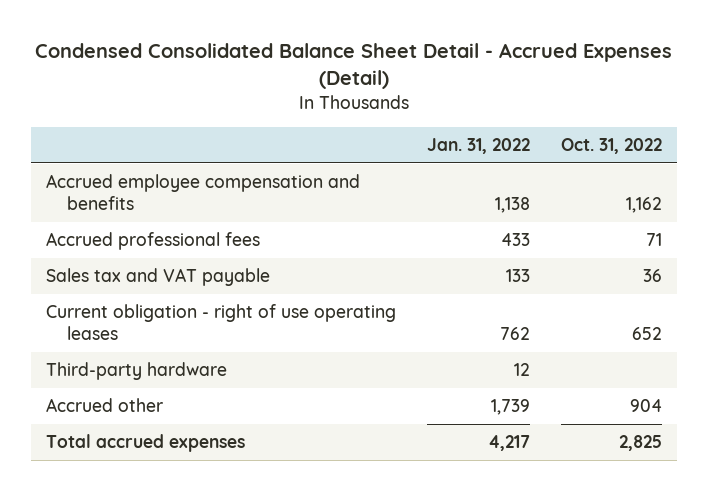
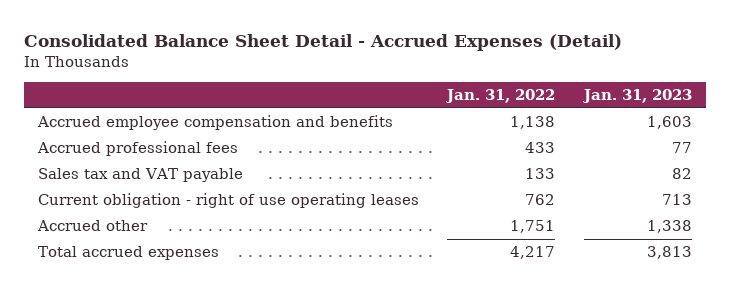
[35,43,673,90] Condensed Consolidated Balance Sheet Detail - Accrued Expenses (Detail) -> [24,34,623,52] Consolidated Balance Sheet Detail - Accrued Expenses (Detail)
[560,137,662,154] Oct. 31, 2022 -> none
none -> [581,89,692,104] Jan. 31, 2023
[46,362,228,381] Third-party hardware -> none
[491,399,531,416] 1,739 -> [510,220,556,234] 1,751

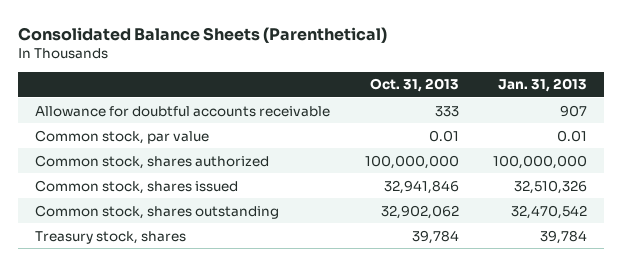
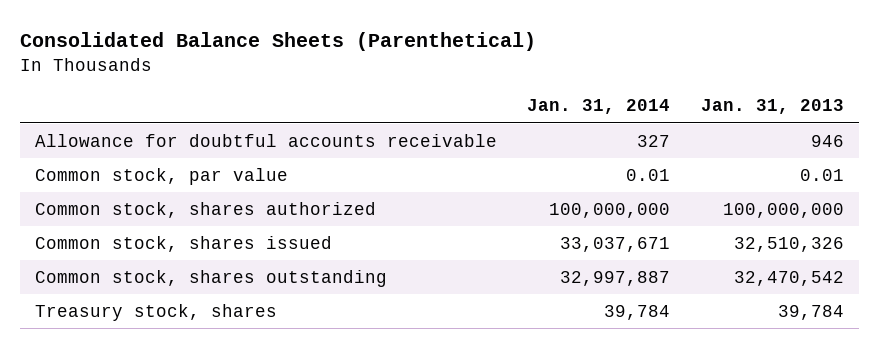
[369,78,459,93] Oct. 31, 2013 -> none
none -> [527,99,671,115] Jan. 31, 2014
[560,104,588,117] 907 -> [810,134,844,147] 946

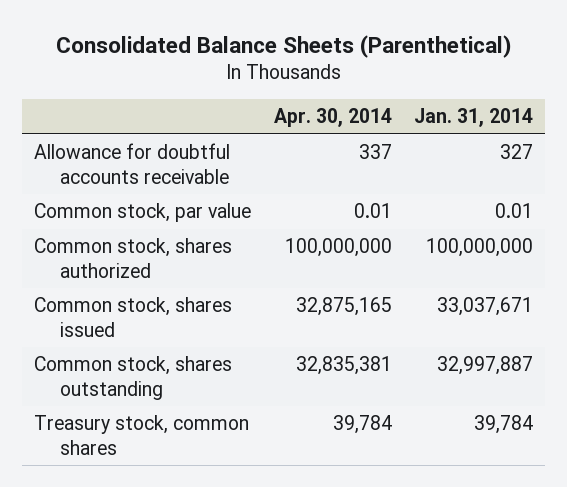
[700,99,844,115] Jan. 31, 2013 -> none
none -> [273,108,392,128] Apr. 30, 2014
[35,303,278,321] Treasury stock, shares -> [33,415,249,455] Treasury stock, common shares

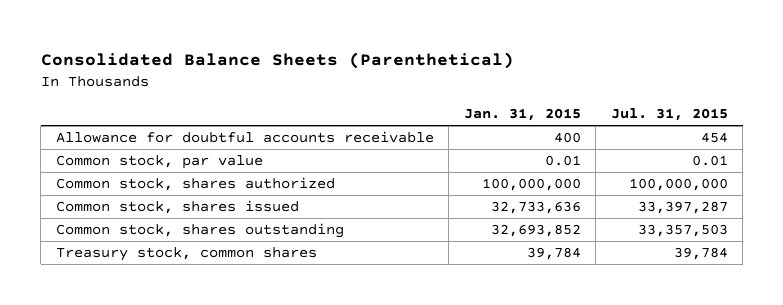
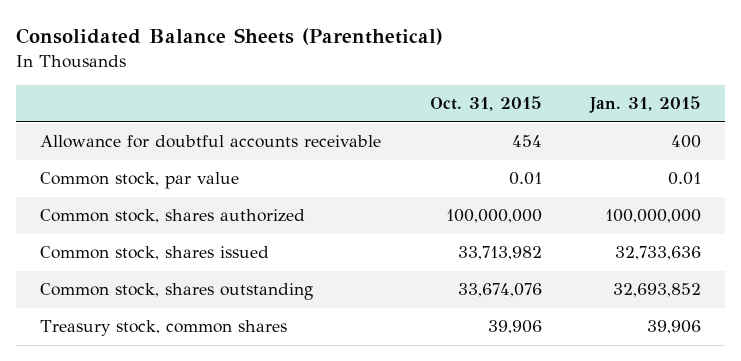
[610,108,728,122] Jul. 31, 2015 -> none
none -> [429,96,542,112] Oct. 31, 2015
[526,247,581,261] 39,784 -> [646,320,701,335] 39,906

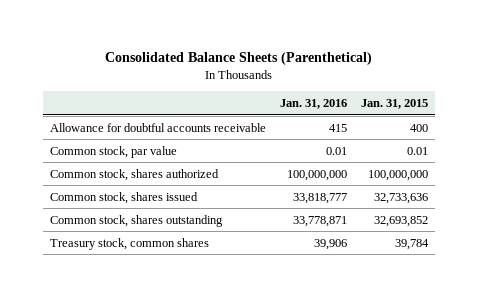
[429,96,542,112] Oct. 31, 2015 -> none
none -> [279,98,347,109] Jan. 31, 2016
[646,320,701,335] 39,906 -> [394,238,429,250] 39,784

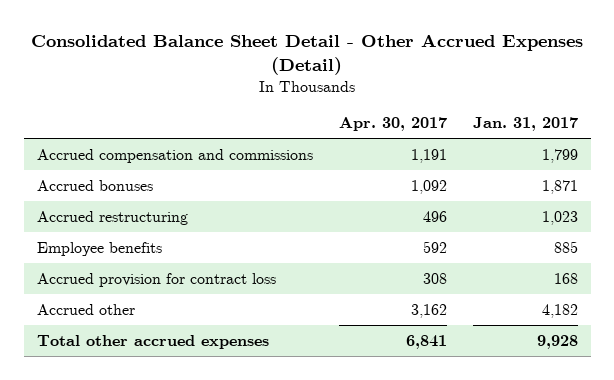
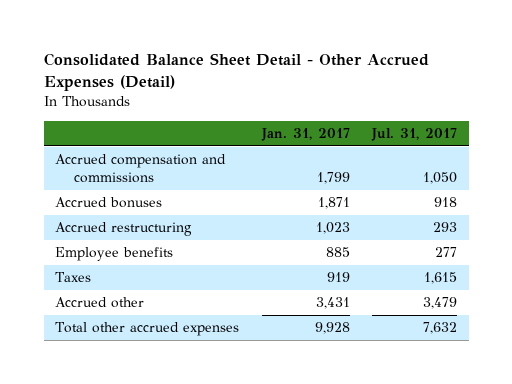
[338,116,447,131] Apr. 30, 2017 -> none
none -> [371,127,458,141] Jul. 31, 2017
[36,272,276,287] Accrued provision for contract loss -> none
none -> [54,272,91,283] Taxes
[541,303,578,318] 4,182 -> [315,297,350,310] 3,431

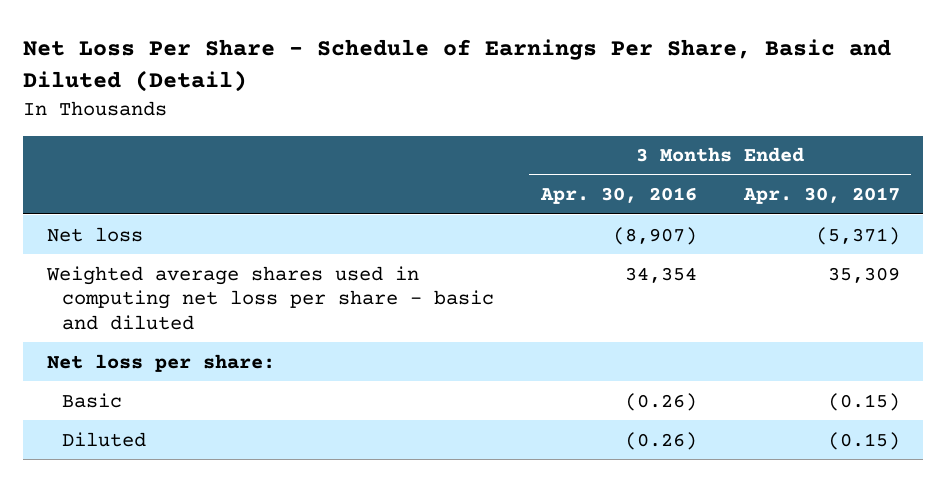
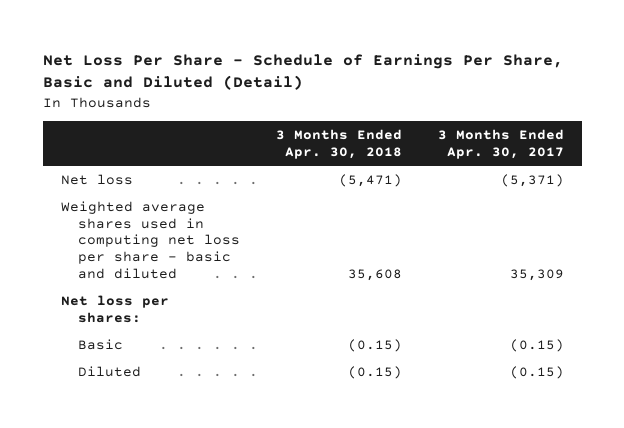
[539,187,697,205] Apr. 30, 2016 -> none
none -> [275,128,402,159] 3 Months Ended Apr. 30, 2018
[46,353,275,372] Net loss per share: -> [60,294,169,323] Net loss per shares:

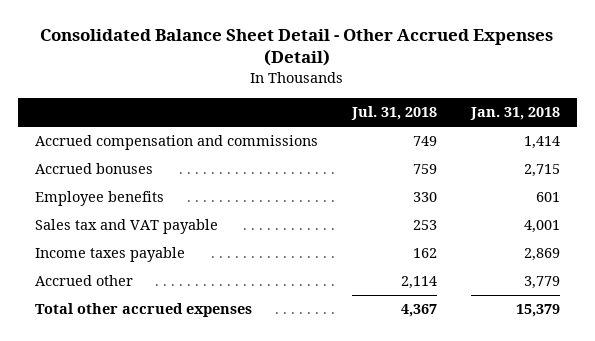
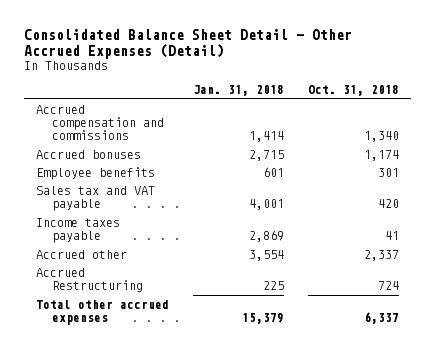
[350,106,437,121] Jul. 31, 2018 -> none
none -> [308,85,400,97] Oct. 31, 2018
[523,276,560,290] 3,779 -> [249,249,285,261] 3,554
none -> [36,267,144,293] Accrued Restructuring

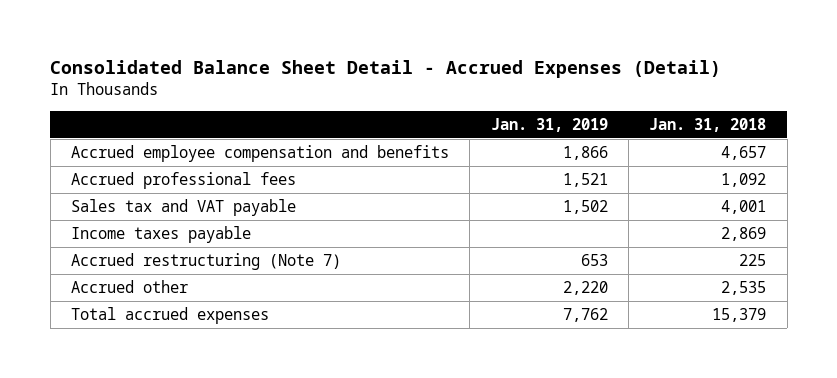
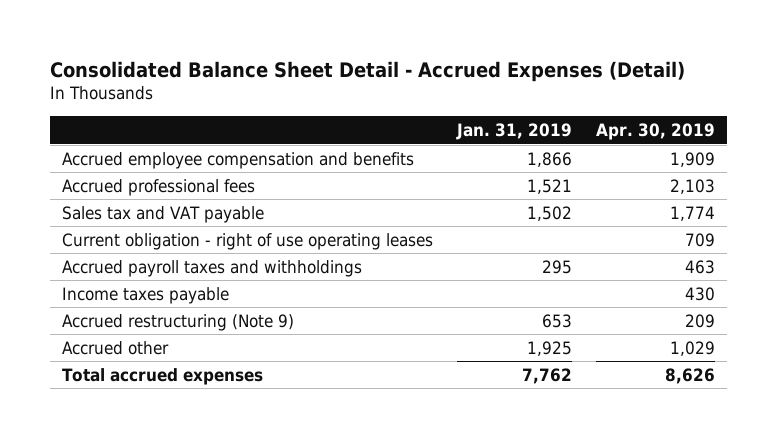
[649,117,767,132] Jan. 31, 2018 -> none
none -> [596,123,716,141] Apr. 30, 2019
none -> [62,232,434,250] Current obligation - right of use operating leases
none -> [62,259,363,277] Accrued payroll taxes and withholdings
[70,253,341,271] Accrued restructuring (Note 7) -> [62,313,295,331] Accrued restructuring (Note 9)
[562,281,608,296] 2,220 -> [527,340,573,356] 1,925

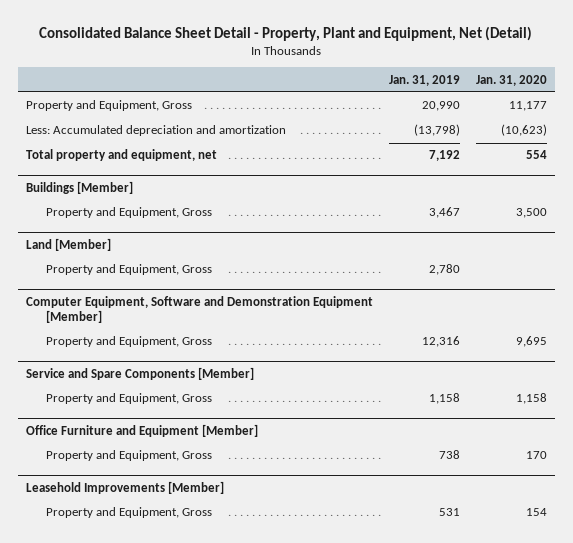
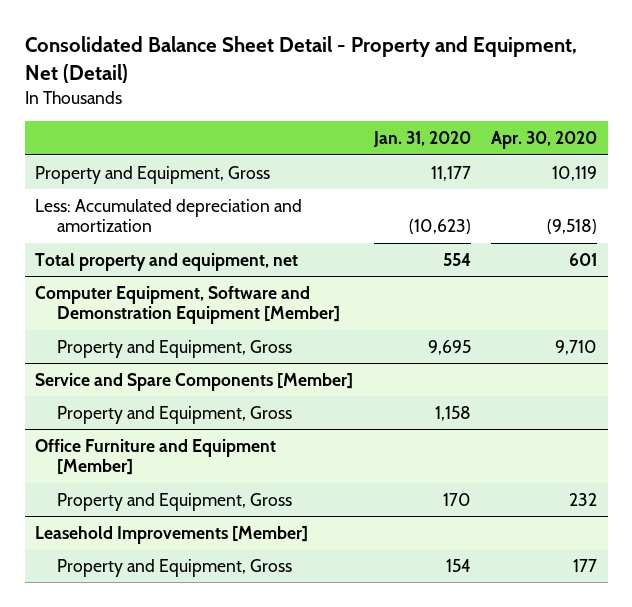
[39,25,533,41] Consolidated Balance Sheet Detail - Property, Plant and Equipment, Net (Detail) -> [24,36,577,83] Consolidated Balance Sheet Detail - Property and Equipment, Net (Detail)
[388,74,460,86] Jan. 31, 2019 -> none
none -> [491,131,598,150] Apr. 30, 2020
[26,180,134,194] Buildings [Member] -> none
[46,207,213,219] Property and Equipment, Gross -> none
[26,237,112,251] Land [Member] -> none
[46,264,213,276] Property and Equipment, Gross -> none

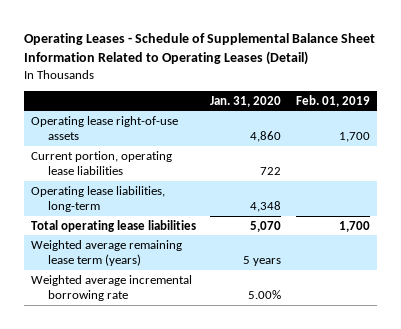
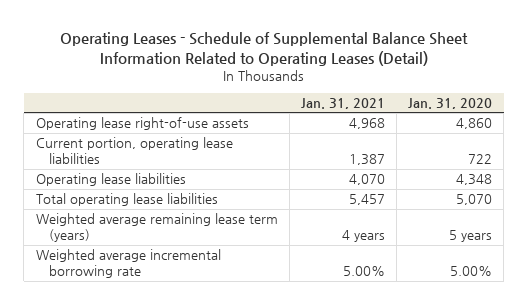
[295,94,370,107] Feb. 01, 2019 -> none
none -> [300,97,385,109] Jan. 31, 2021
[31,185,166,213] Operating lease liabilities, long-term -> [35,173,186,187] Operating lease liabilities

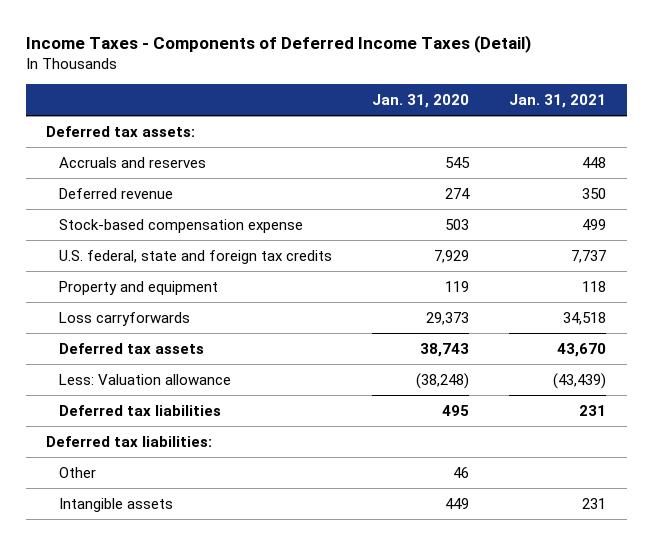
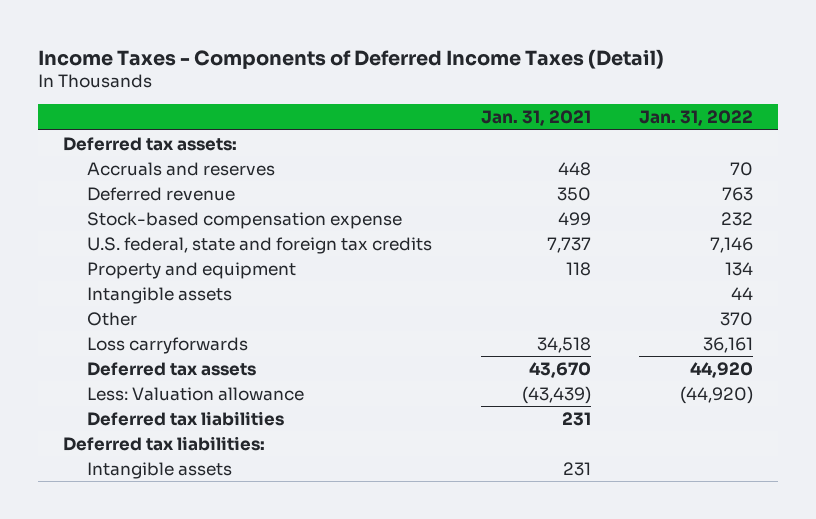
[371,94,469,109] Jan. 31, 2020 -> none
none -> [639,110,754,127] Jan. 31, 2022
none -> [87,286,233,304] Intangible assets
[58,466,96,478] Other -> [87,311,138,326] Other

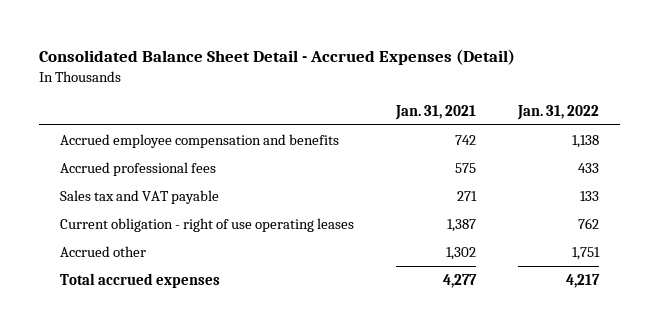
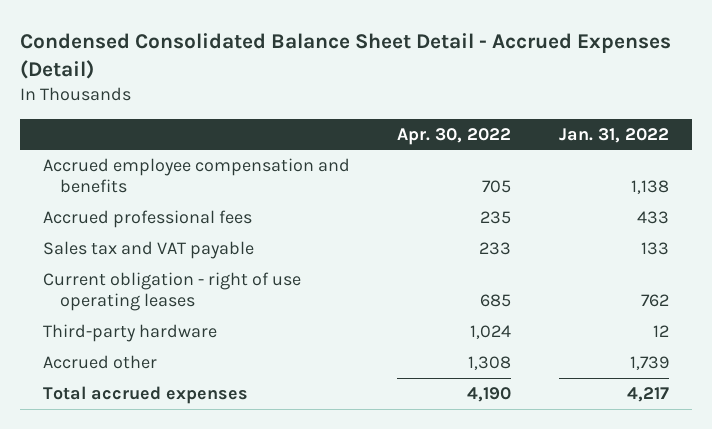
[38,48,515,65] Consolidated Balance Sheet Detail - Accrued Expenses (Detail) -> [19,32,671,79] Condensed Consolidated Balance Sheet Detail - Accrued Expenses (Detail)
[394,104,476,120] Jan. 31, 2021 -> none
none -> [397,127,512,145] Apr. 30, 2022
none -> [43,324,218,343] Third-party hardware
[571,246,600,260] 1,751 -> [629,356,669,371] 1,739

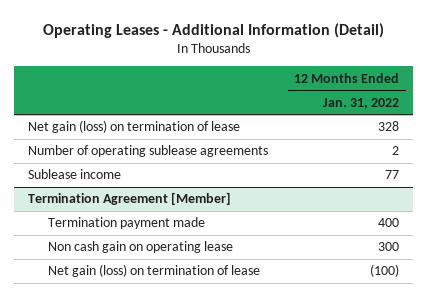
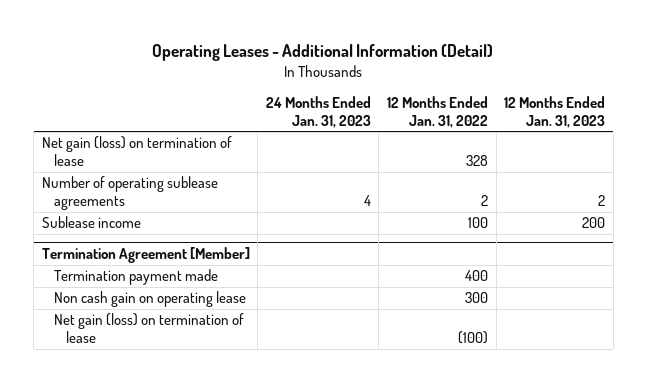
none -> [265,96,371,128] 24 Months Ended Jan. 31, 2023
none -> [504,96,606,128] 12 Months Ended Jan. 31, 2023
[385,170,400,180] 77 -> [468,217,489,229] 100

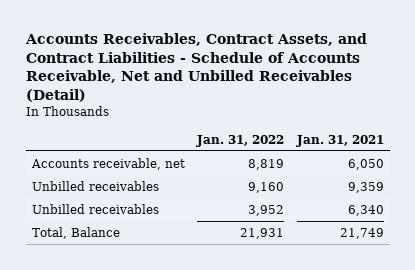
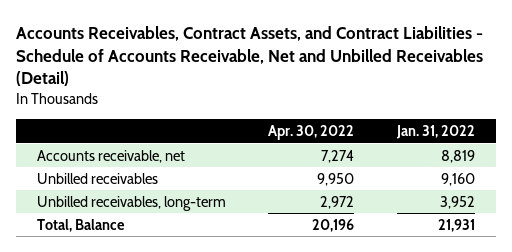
[295,134,384,147] Jan. 31, 2021 -> none
none -> [268,125,355,141] Apr. 30, 2022
[31,203,159,214] Unbilled receivables -> [37,195,227,211] Unbilled receivables, long-term

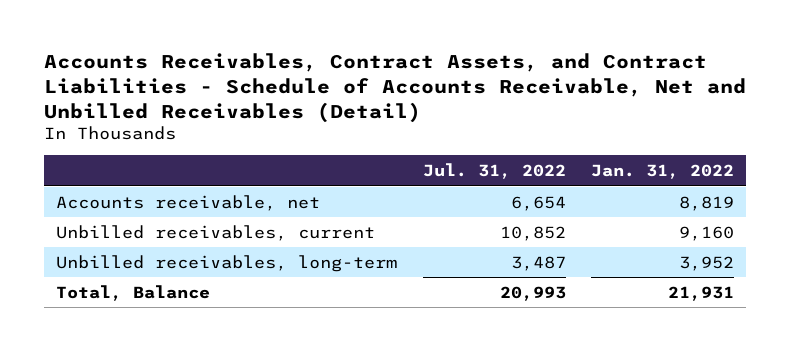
[268,125,355,141] Apr. 30, 2022 -> none
none -> [422,163,566,180] Jul. 31, 2022
[37,172,159,184] Unbilled receivables -> [56,224,376,241] Unbilled receivables, current

